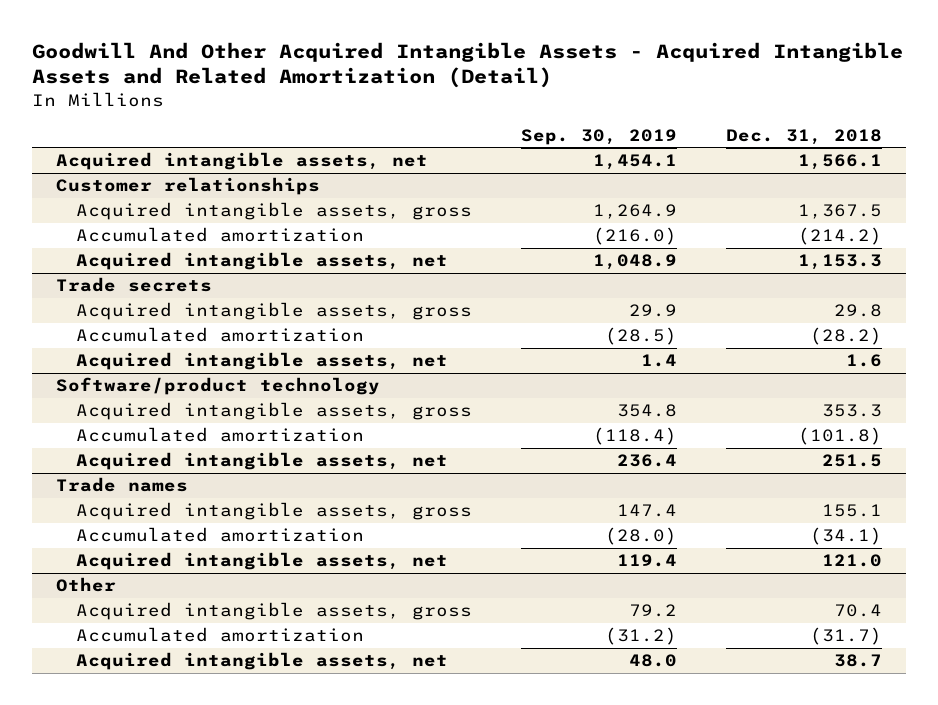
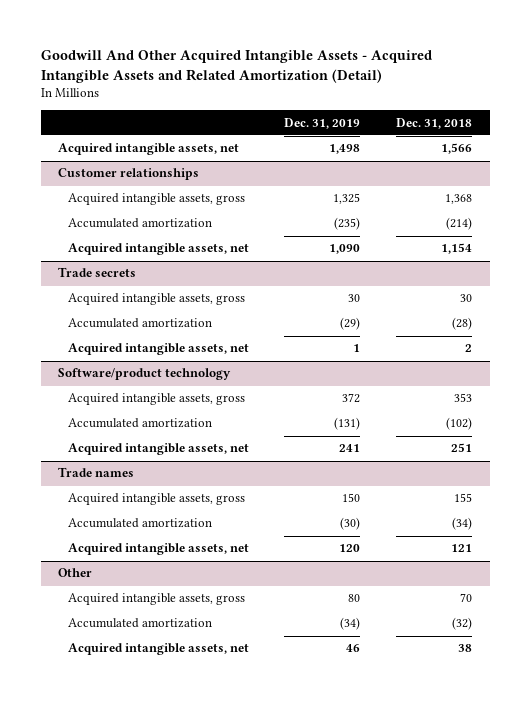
[521,128,678,145] Sep. 30, 2019 -> none
none -> [284,117,361,129] Dec. 31, 2019
[797,154,882,171] 1,566.1 -> [441,143,473,155] 1,566
[797,204,882,220] 1,367.5 -> [445,194,473,205] 1,368
[797,227,882,246] (214.2) -> [446,217,473,231] (214)
[797,254,882,271] 1,153.3 -> [441,243,473,255] 1,154
[833,304,882,318] 29.8 -> [460,294,473,303] 30
[809,327,882,346] (28.2) -> [452,317,473,331] (28)
[845,354,882,368] 1.6 -> [465,344,473,353] 2
[821,404,882,418] 353.3 -> [454,393,473,403] 353
[797,427,882,446] (101.8) -> [446,417,473,431] (102)
[821,454,882,468] 251.5 -> [451,443,473,453] 251
[821,504,882,518] 155.1 -> [454,493,473,503] 155
[809,527,882,546] (34.1) -> [452,517,473,531] (34)
[821,554,882,568] 121.0 -> [451,544,473,553] 121
[833,604,882,618] 70.4 -> [460,593,473,603] 70
[809,627,882,646] (31.7) -> [452,617,473,631] (32)
[833,654,882,668] 38.7 -> [458,644,473,653] 38

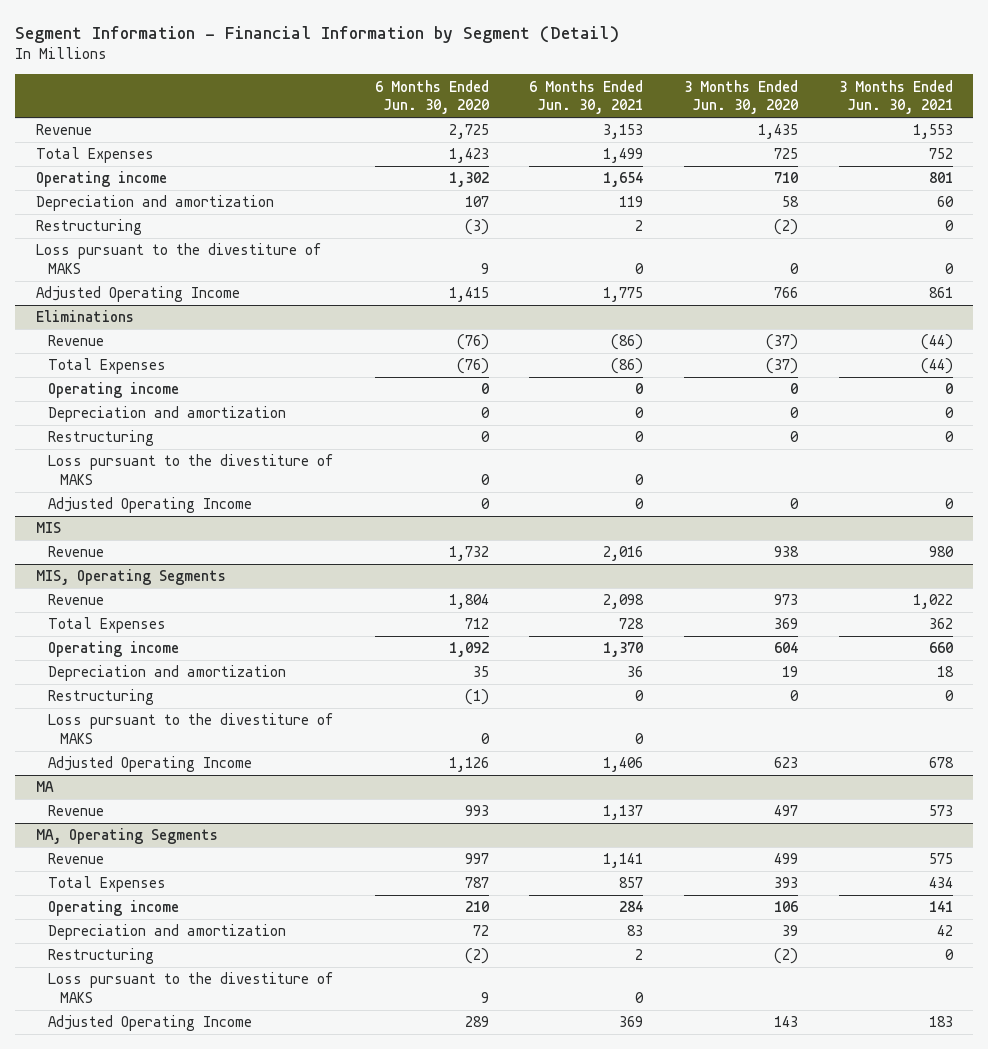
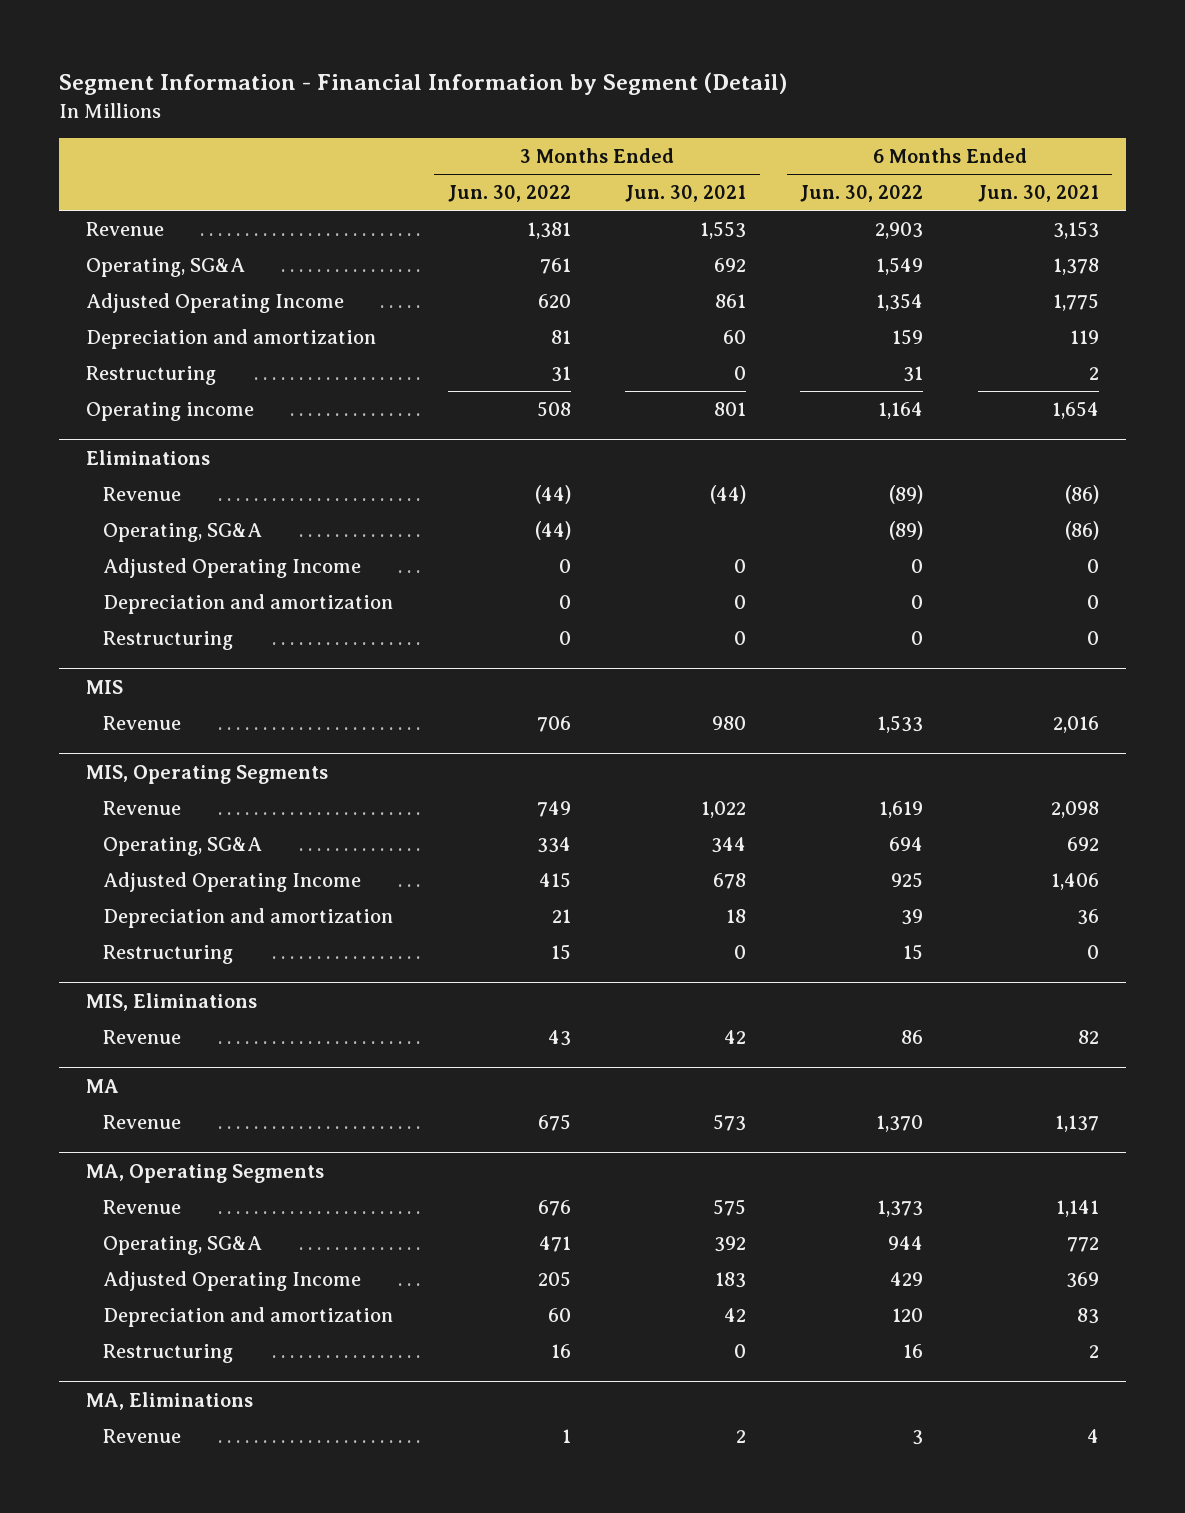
[374,79,489,115] 6 Months Ended Jun. 30, 2020 -> none
[684,79,799,115] 3 Months Ended Jun. 30, 2020 -> none
none -> [447,185,571,203] Jun. 30, 2022
none -> [800,185,924,203] Jun. 30, 2022
[35,147,154,164] Total Expenses -> none
none -> [86,258,246,278] Operating, SG&A
[35,286,240,303] Adjusted Operating Income -> [86,293,345,314] Adjusted Operating Income
[35,243,322,275] Loss pursuant to the divestiture of MAKS -> none
[35,171,167,188] Operating income -> [86,402,255,422] Operating income
[47,358,166,375] Total Expenses -> none
[47,382,179,399] Operating income -> none
none -> [103,523,263,543] Operating, SG&A
[47,497,252,514] Adjusted Operating Income -> [103,558,362,579] Adjusted Operating Income
[47,454,334,486] Loss pursuant to the divestiture of MAKS -> none
[47,617,166,634] Total Expenses -> none
[47,641,179,658] Operating income -> none
none -> [103,837,263,857] Operating, SG&A
[47,756,252,773] Adjusted Operating Income -> [103,872,362,893] Adjusted Operating Income
[47,713,334,745] Loss pursuant to the divestiture of MAKS -> none
none -> [86,992,258,1011] MIS, Eliminations
none -> [103,1030,182,1045] Revenue
[47,876,166,893] Total Expenses -> none
[47,900,179,917] Operating income -> none
none -> [103,1236,263,1256] Operating, SG&A
[47,1015,252,1032] Adjusted Operating Income -> [103,1271,362,1292] Adjusted Operating Income
[47,972,334,1004] Loss pursuant to the divestiture of MAKS -> none
none -> [86,1391,254,1410] MA, Eliminations
none -> [103,1429,182,1444] Revenue

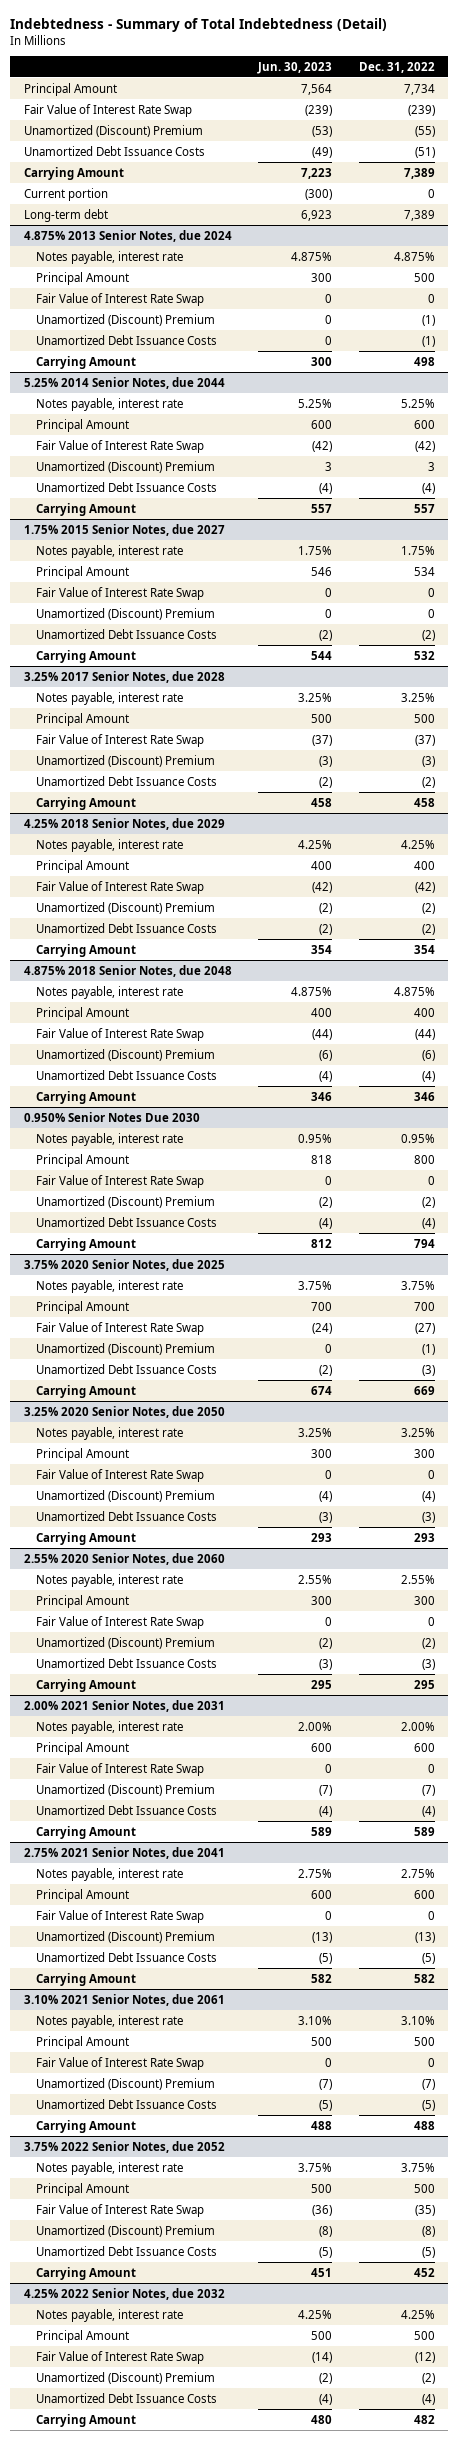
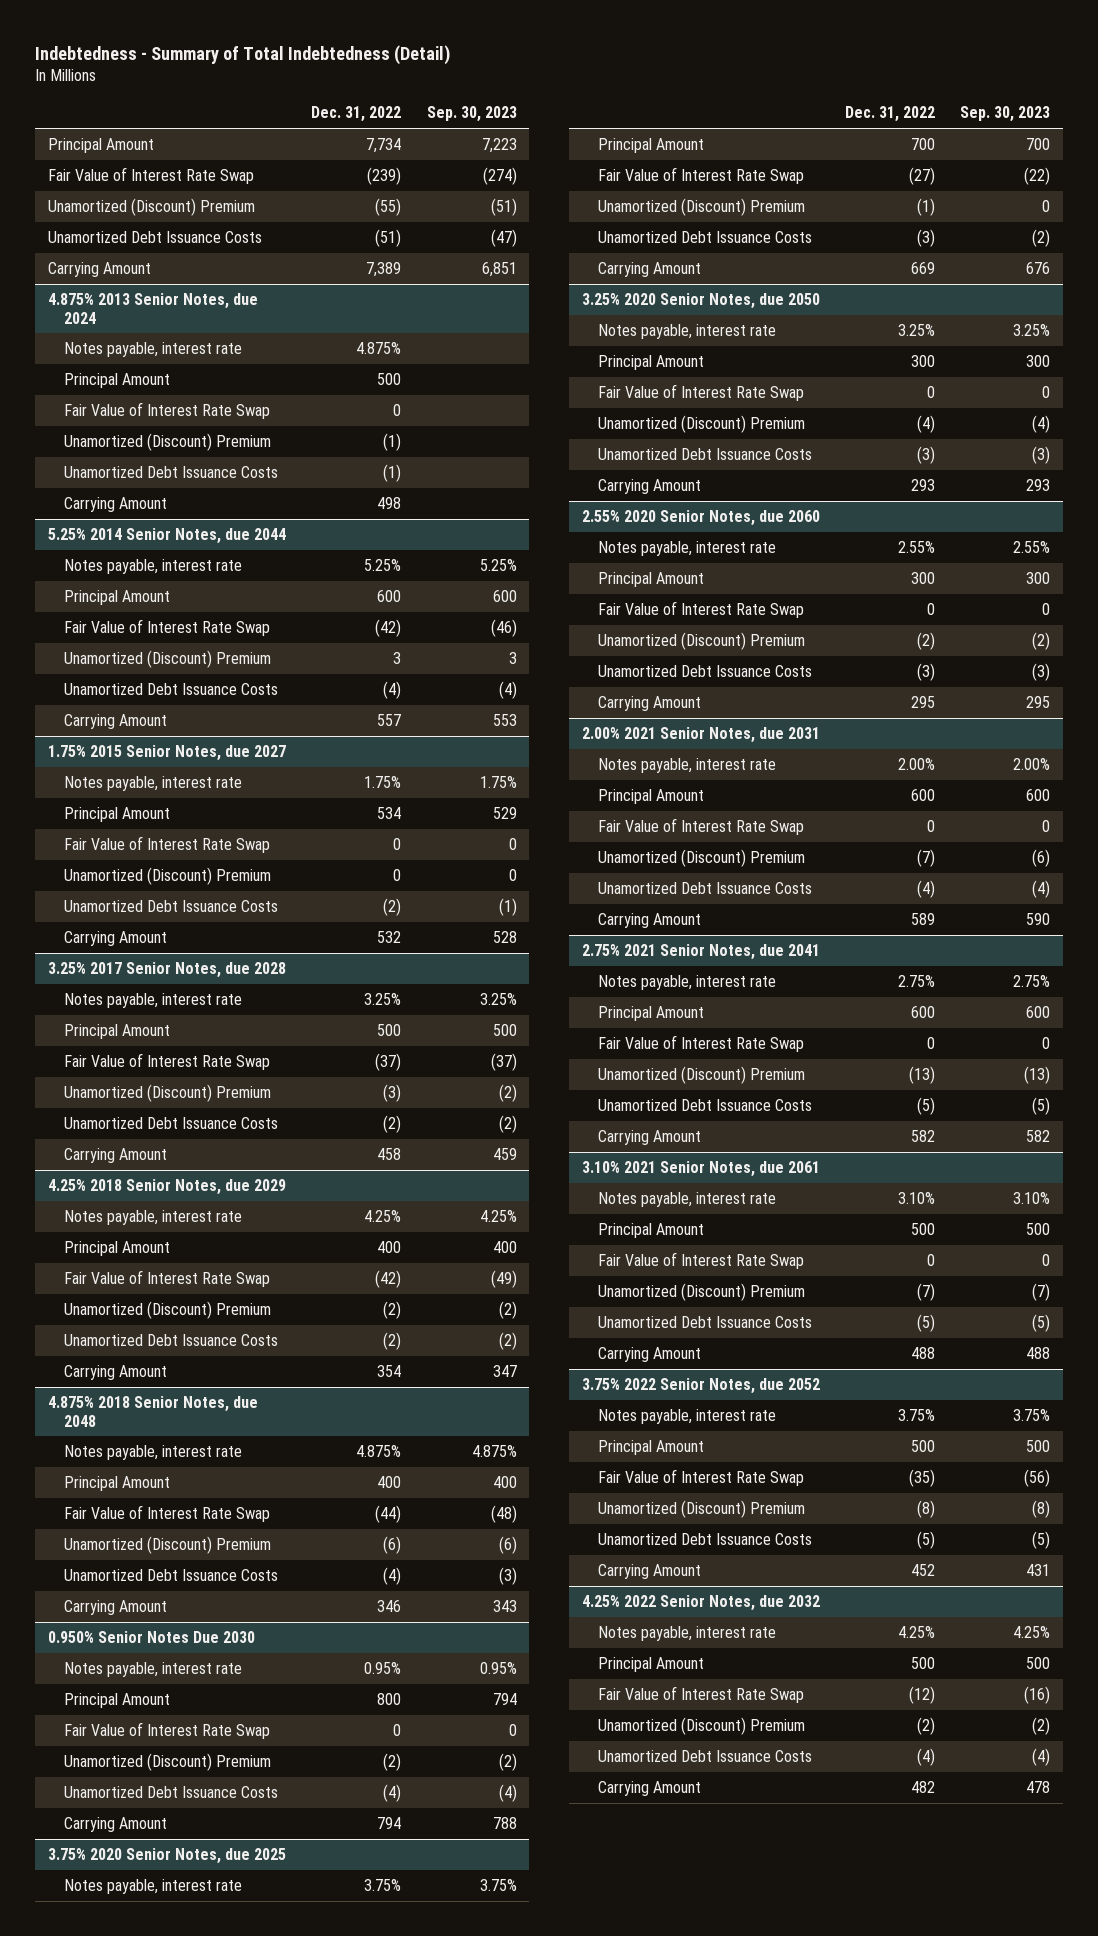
[257,61,333,74] Jun. 30, 2023 -> none
none -> [426,106,517,123] Sep. 30, 2023
[23,187,108,201] Current portion -> none
[23,208,108,222] Long-term debt -> none

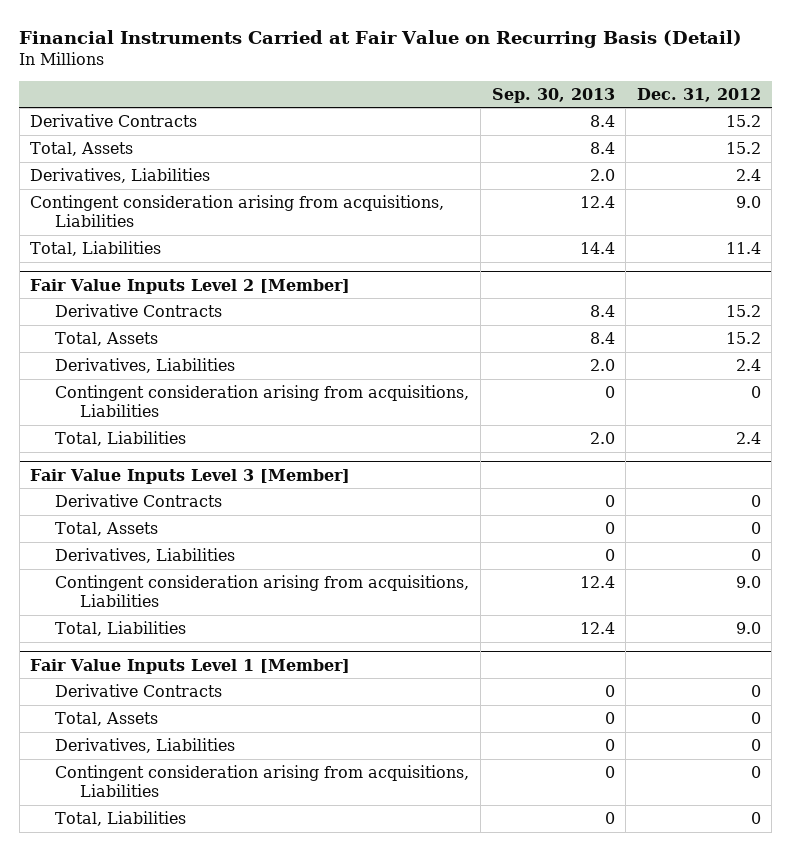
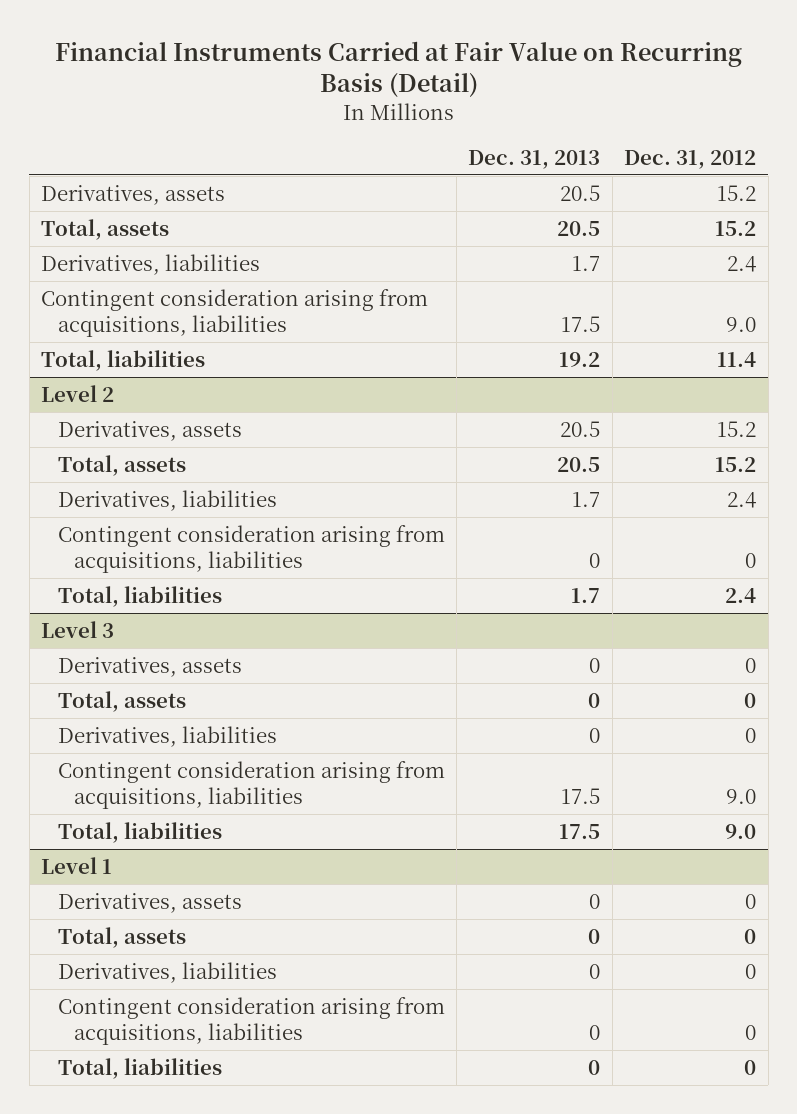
[491,87,615,103] Sep. 30, 2013 -> none
none -> [468,149,601,169] Dec. 31, 2013
[30,278,351,294] Fair Value Inputs Level 2 [Member] -> none
[30,468,351,484] Fair Value Inputs Level 3 [Member] -> none
[30,658,351,674] Fair Value Inputs Level 1 [Member] -> none
[30,114,198,128] Derivative Contracts -> [41,184,226,205] Derivatives, assets
[30,142,134,157] Total, Assets -> [41,218,170,240] Total, assets
[30,168,211,184] Derivatives, Liabilities -> [41,253,261,275] Derivatives, liabilities
[30,195,445,228] Contingent consideration arising from acquisitions, Liabilities -> [41,288,429,338] Contingent consideration arising from acquisitions, liabilities
[30,241,162,257] Total, Liabilities -> [41,349,206,371] Total, liabilities
none -> [41,384,115,402] Level 2
[55,304,223,318] Derivative Contracts -> [57,420,242,441] Derivatives, assets
[55,332,159,347] Total, Assets -> [57,454,186,476] Total, assets
[55,358,236,374] Derivatives, Liabilities -> [57,489,277,511] Derivatives, liabilities
[55,385,470,418] Contingent consideration arising from acquisitions, Liabilities -> [57,524,445,574] Contingent consideration arising from acquisitions, liabilities
[55,431,187,447] Total, Liabilities -> [57,585,222,607] Total, liabilities
none -> [41,620,115,638] Level 3
[55,494,223,508] Derivative Contracts -> [57,656,242,677] Derivatives, assets
[55,522,159,537] Total, Assets -> [57,690,186,712] Total, assets
[55,548,236,564] Derivatives, Liabilities -> [57,725,277,747] Derivatives, liabilities
[55,575,470,608] Contingent consideration arising from acquisitions, Liabilities -> [57,760,445,810] Contingent consideration arising from acquisitions, liabilities
[55,621,187,637] Total, Liabilities -> [57,821,222,843] Total, liabilities
none -> [41,856,113,874] Level 1
[55,684,223,698] Derivative Contracts -> [57,892,242,913] Derivatives, assets
[55,712,159,727] Total, Assets -> [57,926,186,948] Total, assets
[55,738,236,754] Derivatives, Liabilities -> [57,961,277,983] Derivatives, liabilities
[55,765,470,798] Contingent consideration arising from acquisitions, Liabilities -> [57,996,445,1046] Contingent consideration arising from acquisitions, liabilities
[55,811,187,827] Total, Liabilities -> [57,1057,222,1079] Total, liabilities

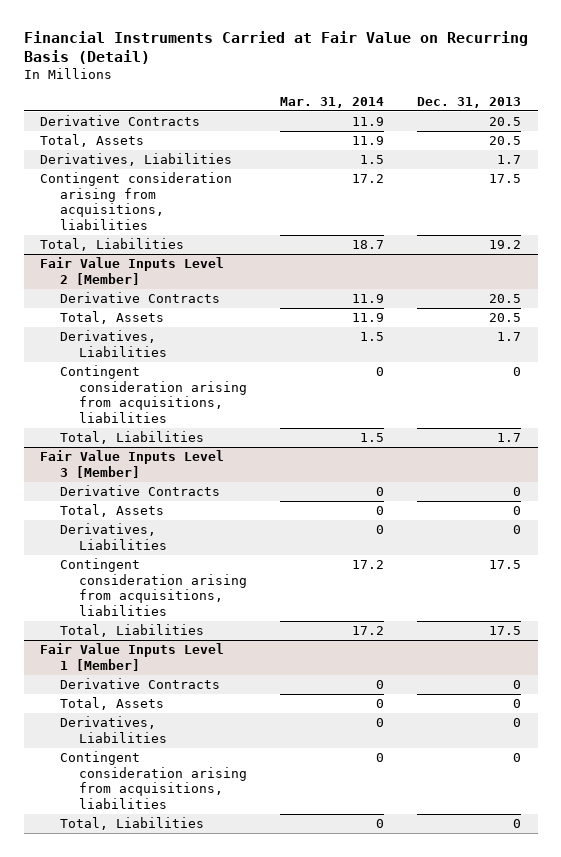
[624,149,757,169] Dec. 31, 2012 -> none
none -> [280,96,385,108] Mar. 31, 2014
[41,184,226,205] Derivatives, assets -> [40,115,201,127] Derivative Contracts
[41,218,170,240] Total, assets -> [40,134,145,148] Total, Assets
[41,253,261,275] Derivatives, liabilities -> [40,153,233,167] Derivatives, Liabilities
[41,384,115,402] Level 2 -> none
[41,349,206,371] Total, liabilities -> [40,238,185,252] Total, Liabilities
none -> [40,257,225,285] Fair Value Inputs Level 2 [Member]
[57,420,242,441] Derivatives, assets -> [59,292,220,304] Derivative Contracts
[57,454,186,476] Total, assets -> [59,311,164,325] Total, Assets
[57,489,277,511] Derivatives, liabilities -> [59,330,168,357] Derivatives, Liabilities
[41,620,115,638] Level 3 -> none
[57,585,222,607] Total, liabilities -> [59,431,204,445] Total, Liabilities
none -> [40,450,225,478] Fair Value Inputs Level 3 [Member]
[57,656,242,677] Derivatives, assets -> [59,485,220,497] Derivative Contracts
[57,690,186,712] Total, assets -> [59,504,164,518] Total, Assets
[57,725,277,747] Derivatives, liabilities -> [59,523,168,550] Derivatives, Liabilities
[41,856,113,874] Level 1 -> none
[57,821,222,843] Total, liabilities -> [59,624,204,638] Total, Liabilities
none -> [40,643,225,671] Fair Value Inputs Level 1 [Member]
[57,892,242,913] Derivatives, assets -> [59,678,220,690] Derivative Contracts
[57,926,186,948] Total, assets -> [59,697,164,711] Total, Assets
[57,961,277,983] Derivatives, liabilities -> [59,716,168,743] Derivatives, Liabilities
[57,1057,222,1079] Total, liabilities -> [59,817,204,831] Total, Liabilities

